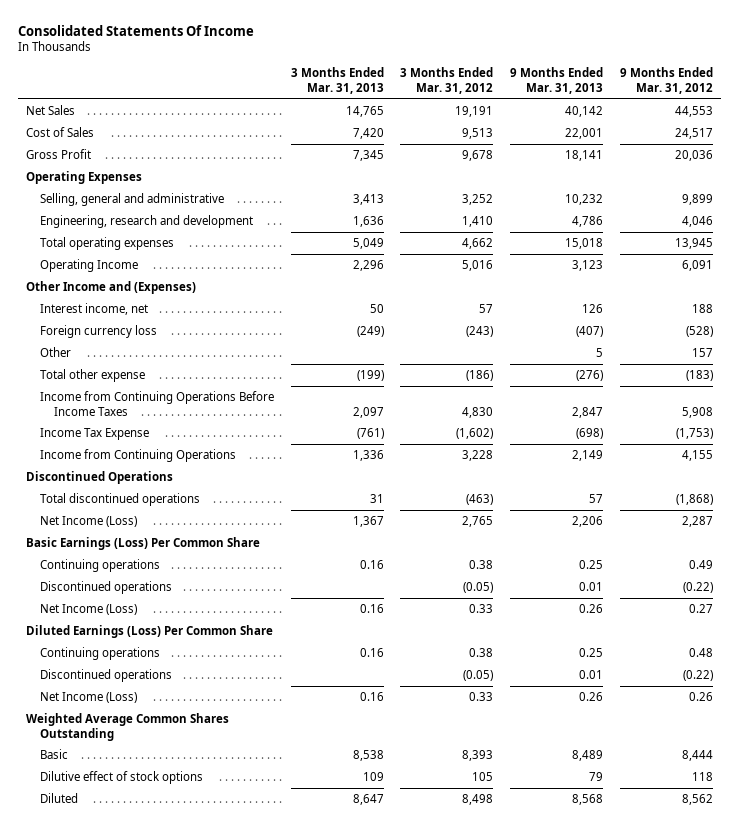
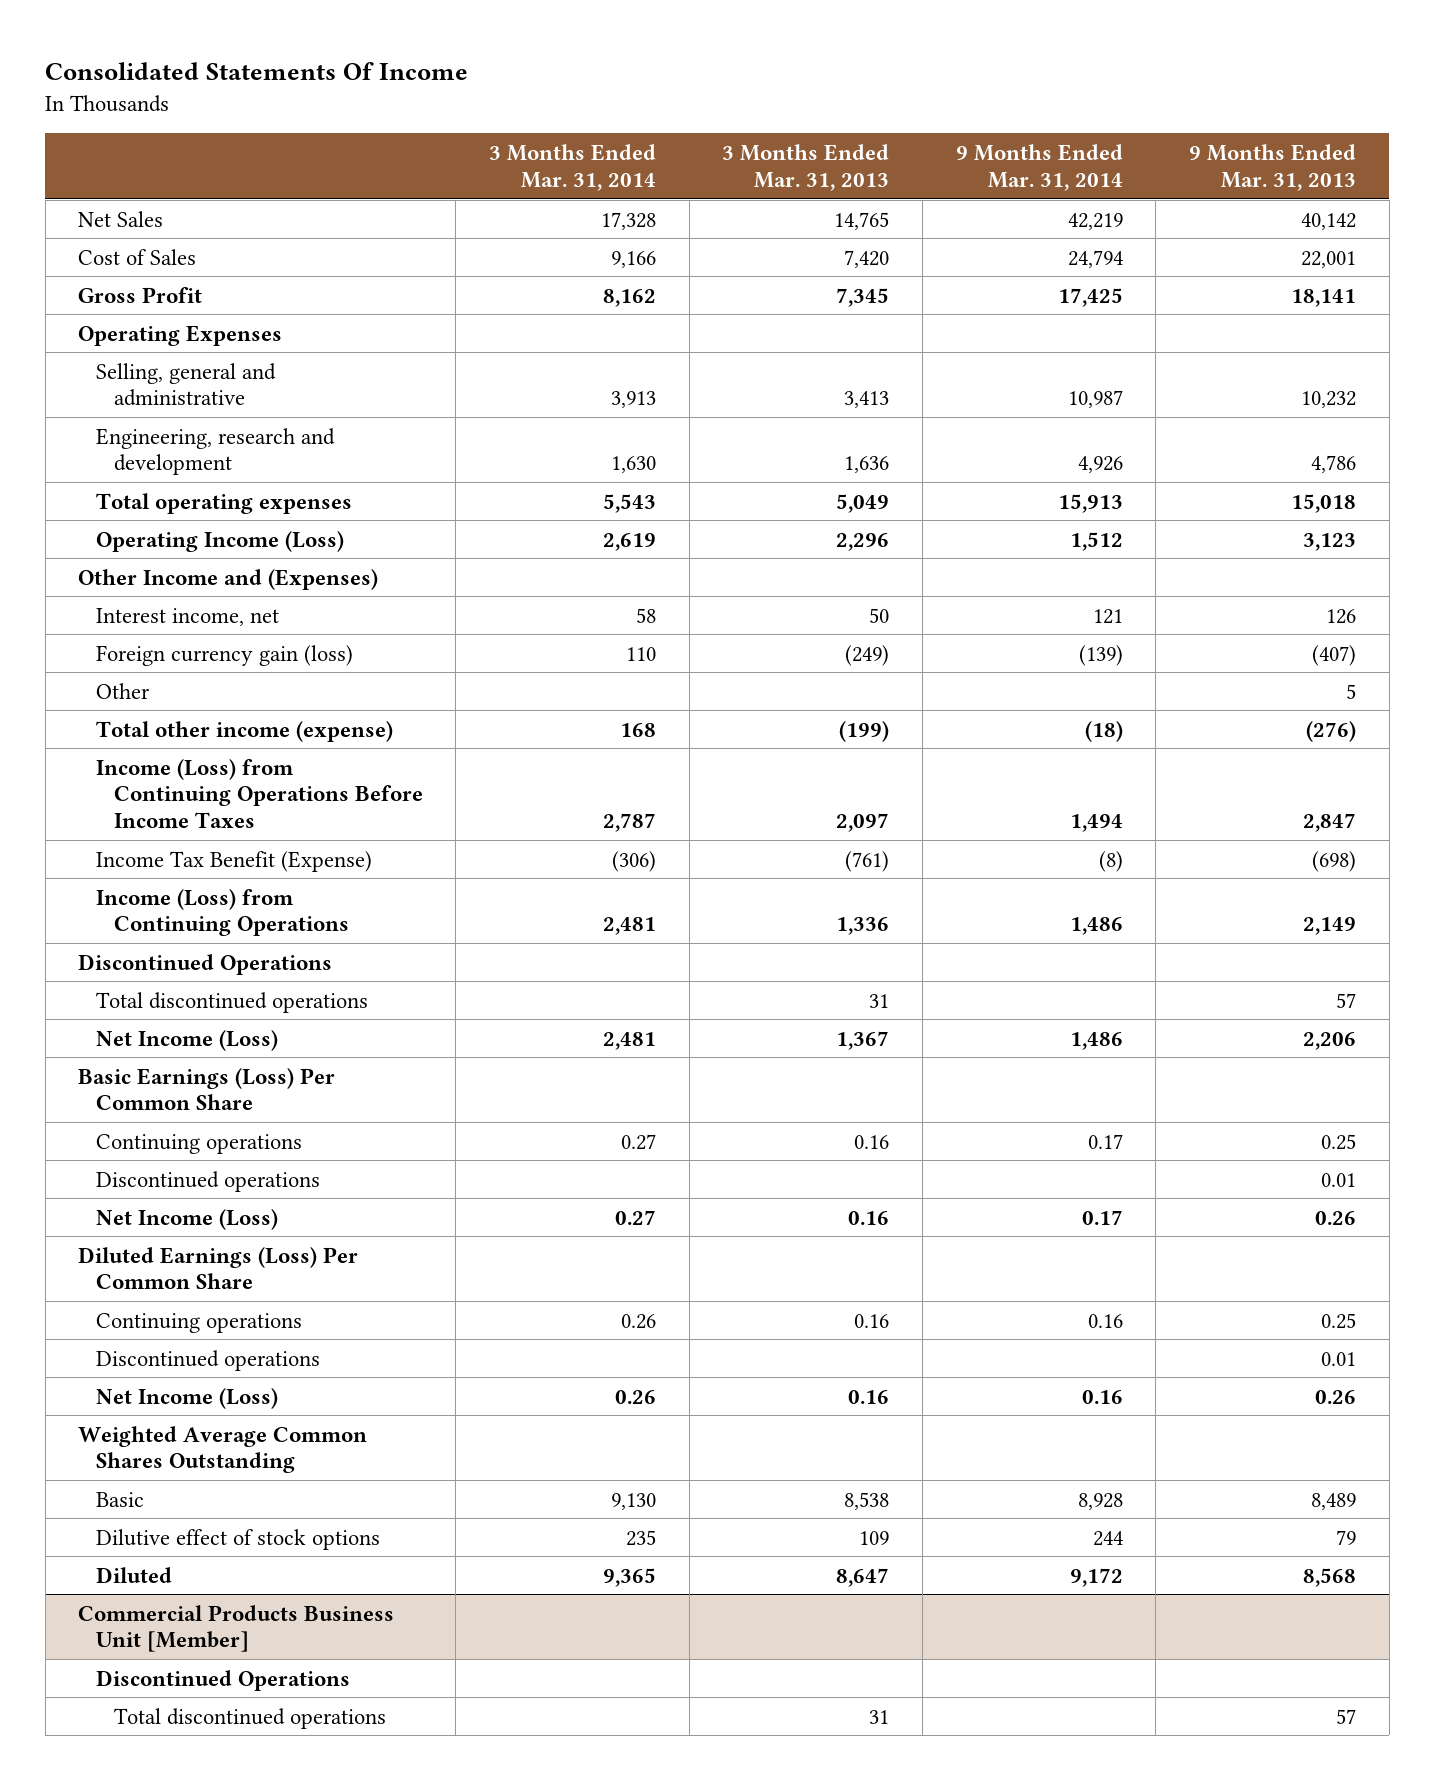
[400,67,494,95] 3 Months Ended Mar. 31, 2012 -> none
[619,67,713,95] 9 Months Ended Mar. 31, 2012 -> none
none -> [489,143,657,191] 3 Months Ended Mar. 31, 2014
none -> [955,143,1123,191] 9 Months Ended Mar. 31, 2014
[40,258,139,272] Operating Income -> [95,530,344,552] Operating Income (Loss)
[40,324,158,338] Foreign currency loss -> [95,644,353,666] Foreign currency gain (loss)
[40,368,146,382] Total other expense -> [95,720,393,742] Total other income (expense)
[40,390,275,416] Income from Continuing Operations Before Income Taxes -> [95,758,423,829] Income (Loss) from Continuing Operations Before Income Taxes
[40,427,150,440] Income Tax Expense -> [95,850,372,872] Income Tax Benefit (Expense)
[40,448,237,462] Income from Continuing Operations -> [95,888,349,937] Income (Loss) from Continuing Operations
none -> [78,1604,395,1653] Commercial Products Business Unit [Member]
none -> [95,1669,350,1691] Discontinued Operations
none -> [113,1707,386,1729] Total discontinued operations

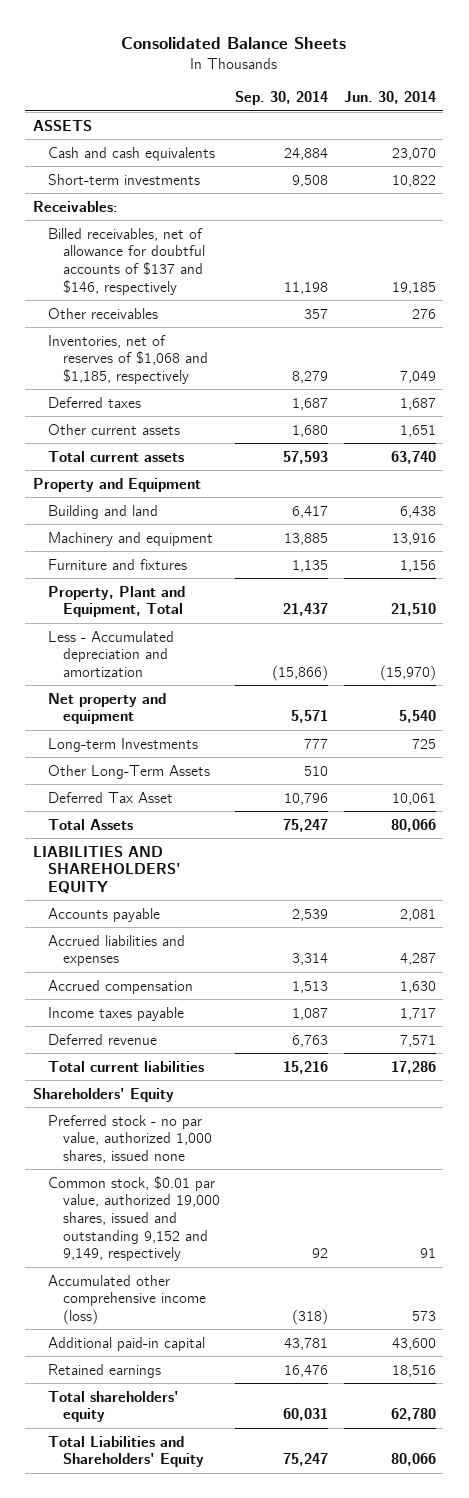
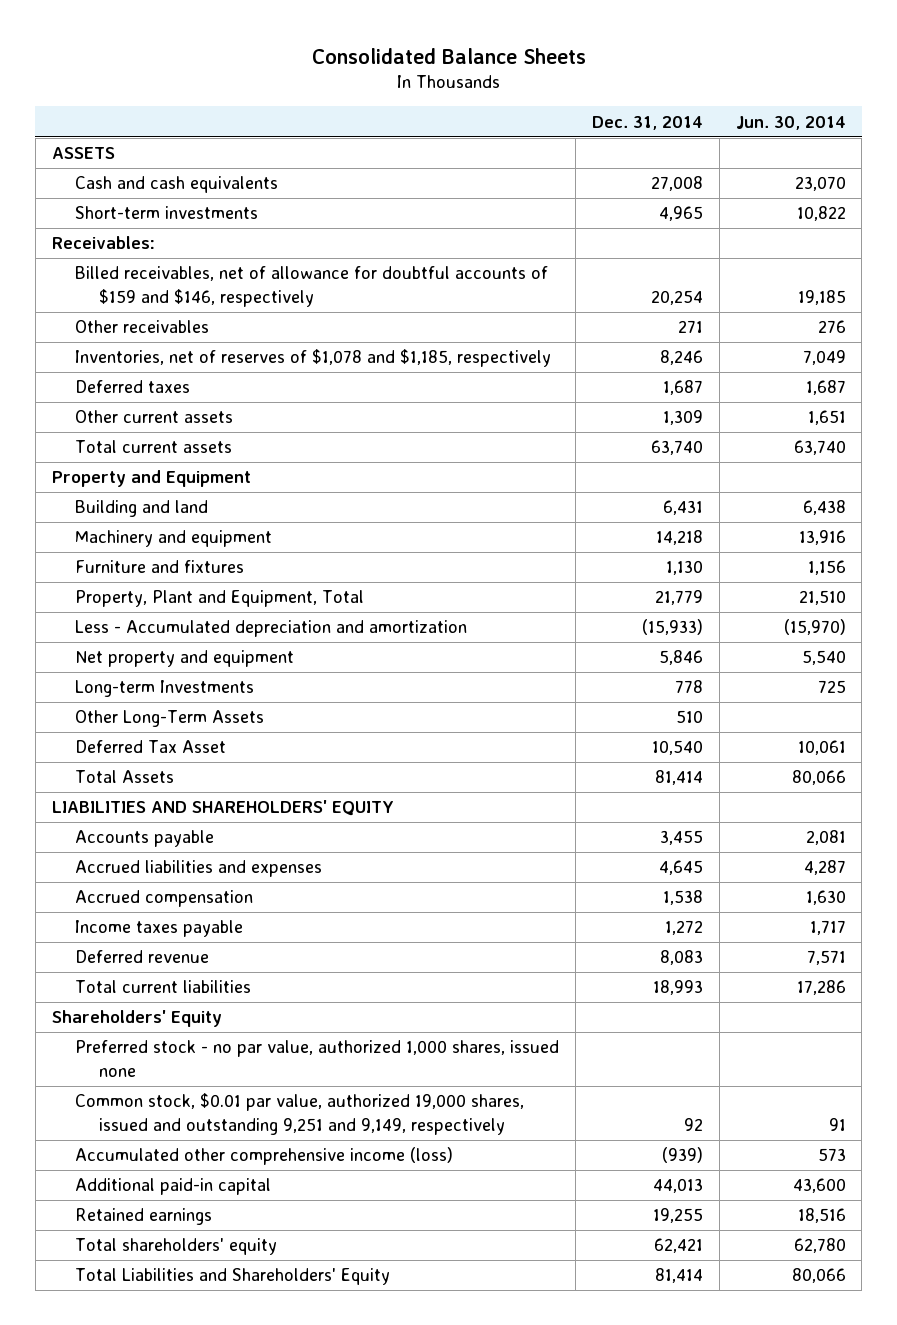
[235,91,329,106] Sep. 30, 2014 -> none
none -> [592,115,704,130] Dec. 31, 2014
[47,227,205,295] Billed receivables, net of allowance for doubtful accounts of $137 and $146, respectively -> [75,266,549,307] Billed receivables, net of allowance for doubtful accounts of $159 and $146, respectively
[47,334,208,384] Inventories, net of reserves of $1,068 and $1,185, respectively -> [75,349,552,368] Inventories, net of reserves of $1,078 and $1,185, respectively
[47,1175,220,1262] Common stock, $0.01 par value, authorized 19,000 shares, issued and outstanding 9,152 and 9,149, respectively -> [75,1093,525,1135] Common stock, $0.01 par value, authorized 19,000 shares, issued and outstanding 9,251 and 9,149, respectively

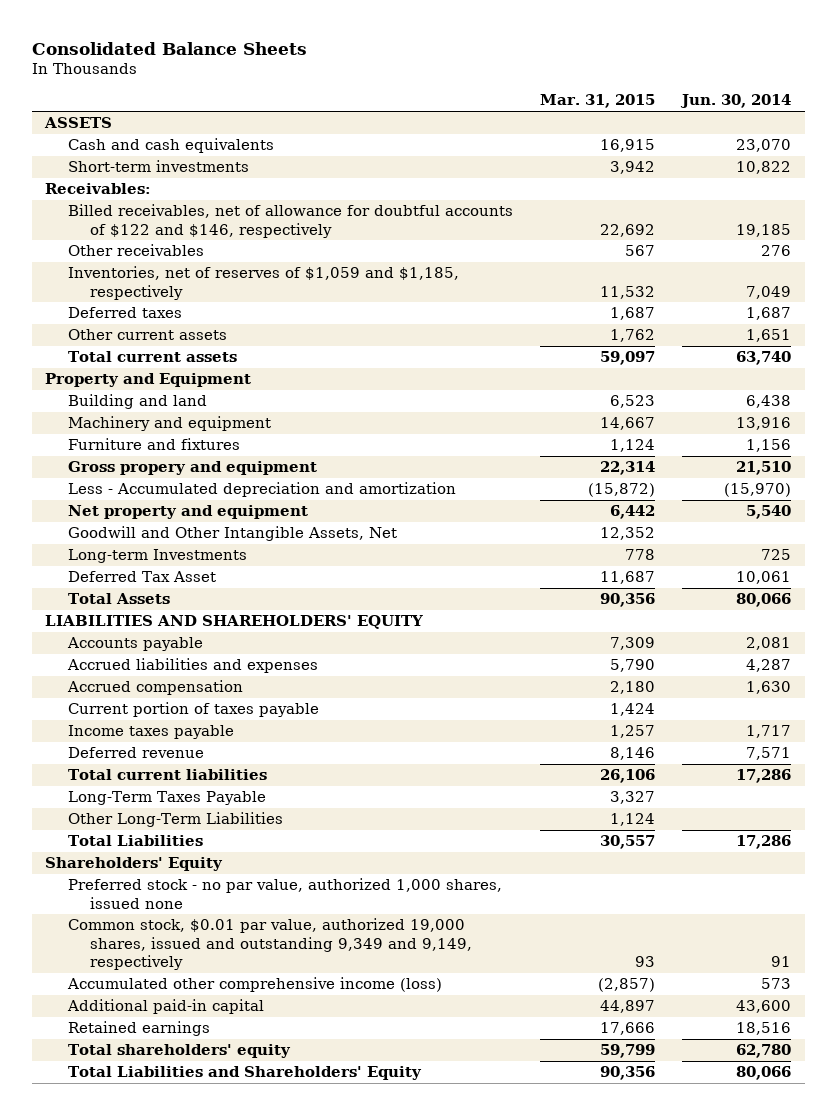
[592,115,704,130] Dec. 31, 2014 -> none
none -> [539,94,655,109] Mar. 31, 2015
[75,266,549,307] Billed receivables, net of allowance for doubtful accounts of $159 and $146, respectively -> [67,204,513,238] Billed receivables, net of allowance for doubtful accounts of $122 and $146, respectively
[75,349,552,368] Inventories, net of reserves of $1,078 and $1,185, respectively -> [67,266,459,300] Inventories, net of reserves of $1,059 and $1,185, respectively
[75,590,365,608] Property, Plant and Equipment, Total -> [67,461,317,476] Gross propery and equipment
none -> [67,526,397,542] Goodwill and Other Intangible Assets, Net
[75,710,265,728] Other Long-Term Assets -> none
none -> [67,702,319,718] Current portion of taxes payable
none -> [67,791,266,806] Long-Term Taxes Payable
none -> [67,812,283,828] Other Long-Term Liabilities
none -> [67,835,203,847] Total Liabilities
[75,1093,525,1135] Common stock, $0.01 par value, authorized 19,000 shares, issued and outstanding 9,251 and 9,149, respectively -> [67,918,473,971] Common stock, $0.01 par value, authorized 19,000 shares, issued and outstanding 9,349 and 9,149, respectively

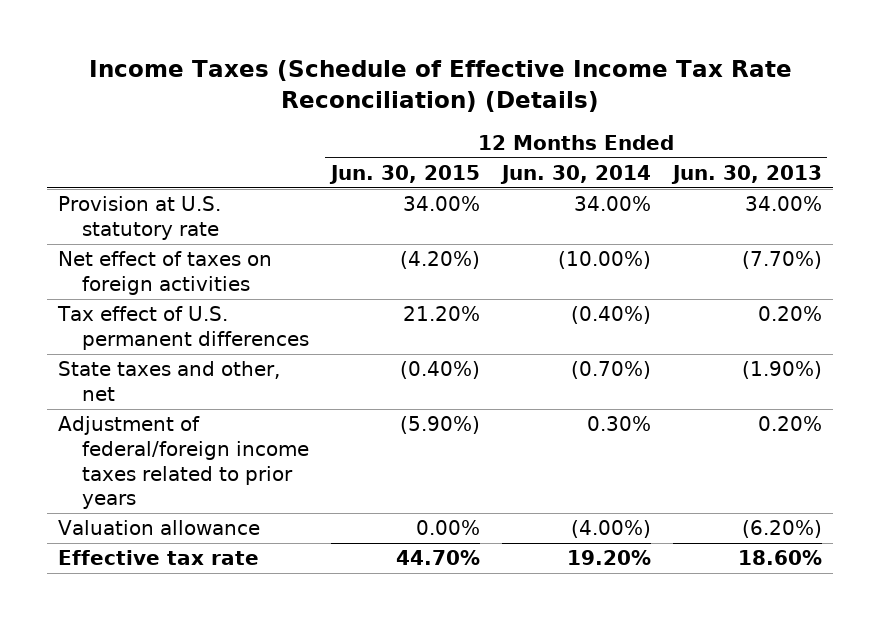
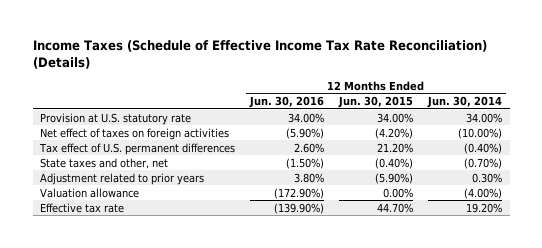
[670,164,822,184] Jun. 30, 2013 -> none
none -> [249,96,325,109] Jun. 30, 2016
[57,416,309,510] Adjustment of federal/foreign income taxes related to prior years -> [40,172,205,185] Adjustment related to prior years

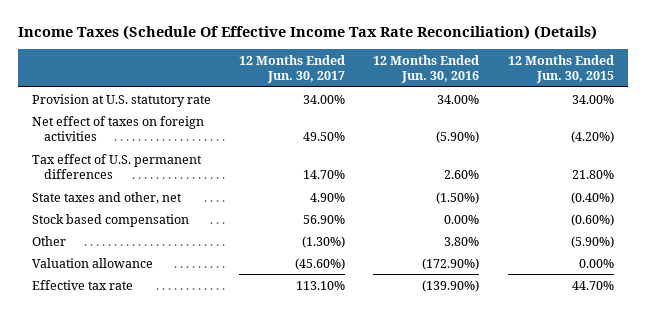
[32,39,487,69] Income Taxes (Schedule of Effective Income Tax Rate Reconciliation) (Details) -> [17,24,597,40] Income Taxes (Schedule Of Effective Income Tax Rate Reconciliation) (Details)
[427,96,503,109] Jun. 30, 2014 -> none
none -> [239,54,346,84] 12 Months Ended Jun. 30, 2017
[377,142,414,153] 21.20% -> [571,169,614,179] 21.80%
none -> [31,213,189,227] Stock based compensation
[40,172,205,185] Adjustment related to prior years -> [31,235,66,246] Other

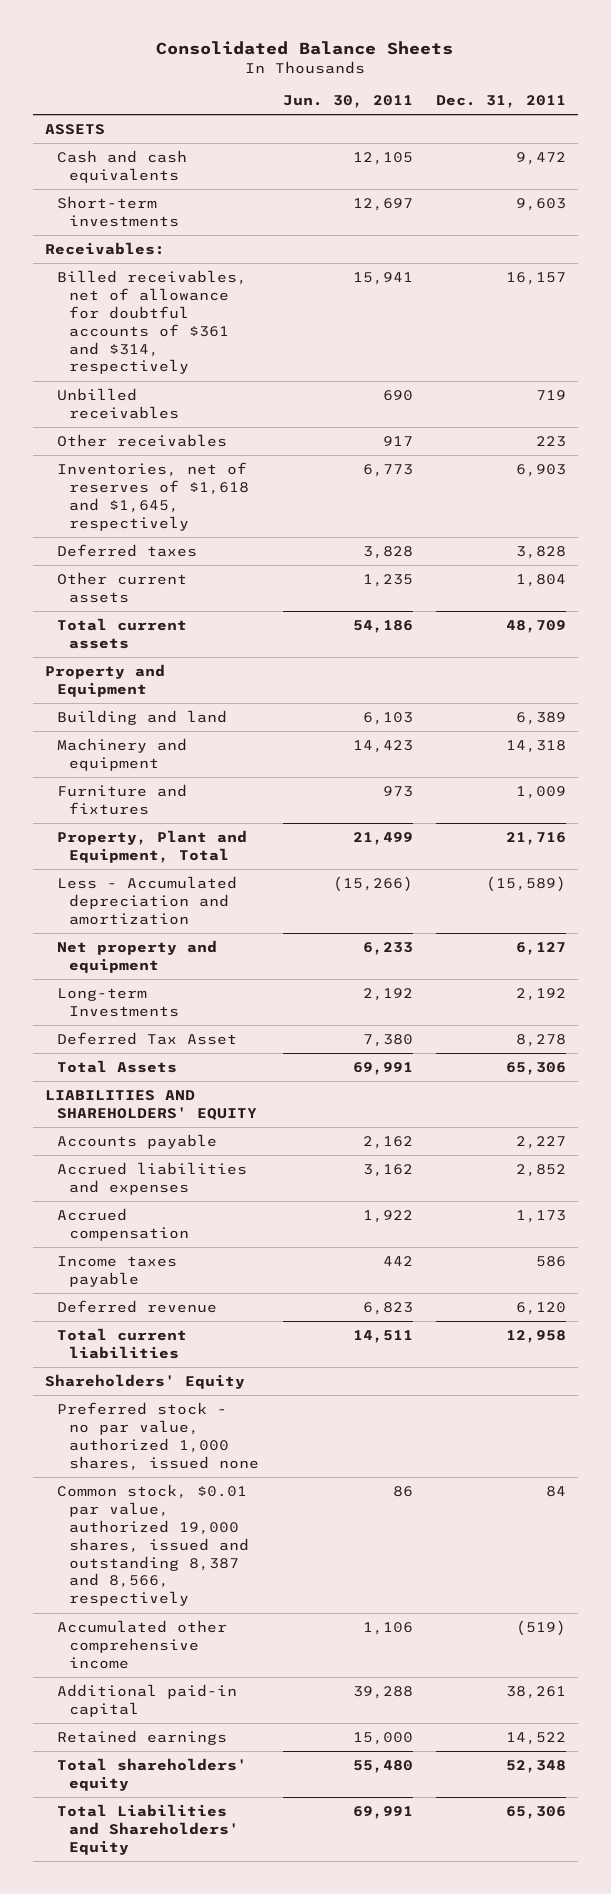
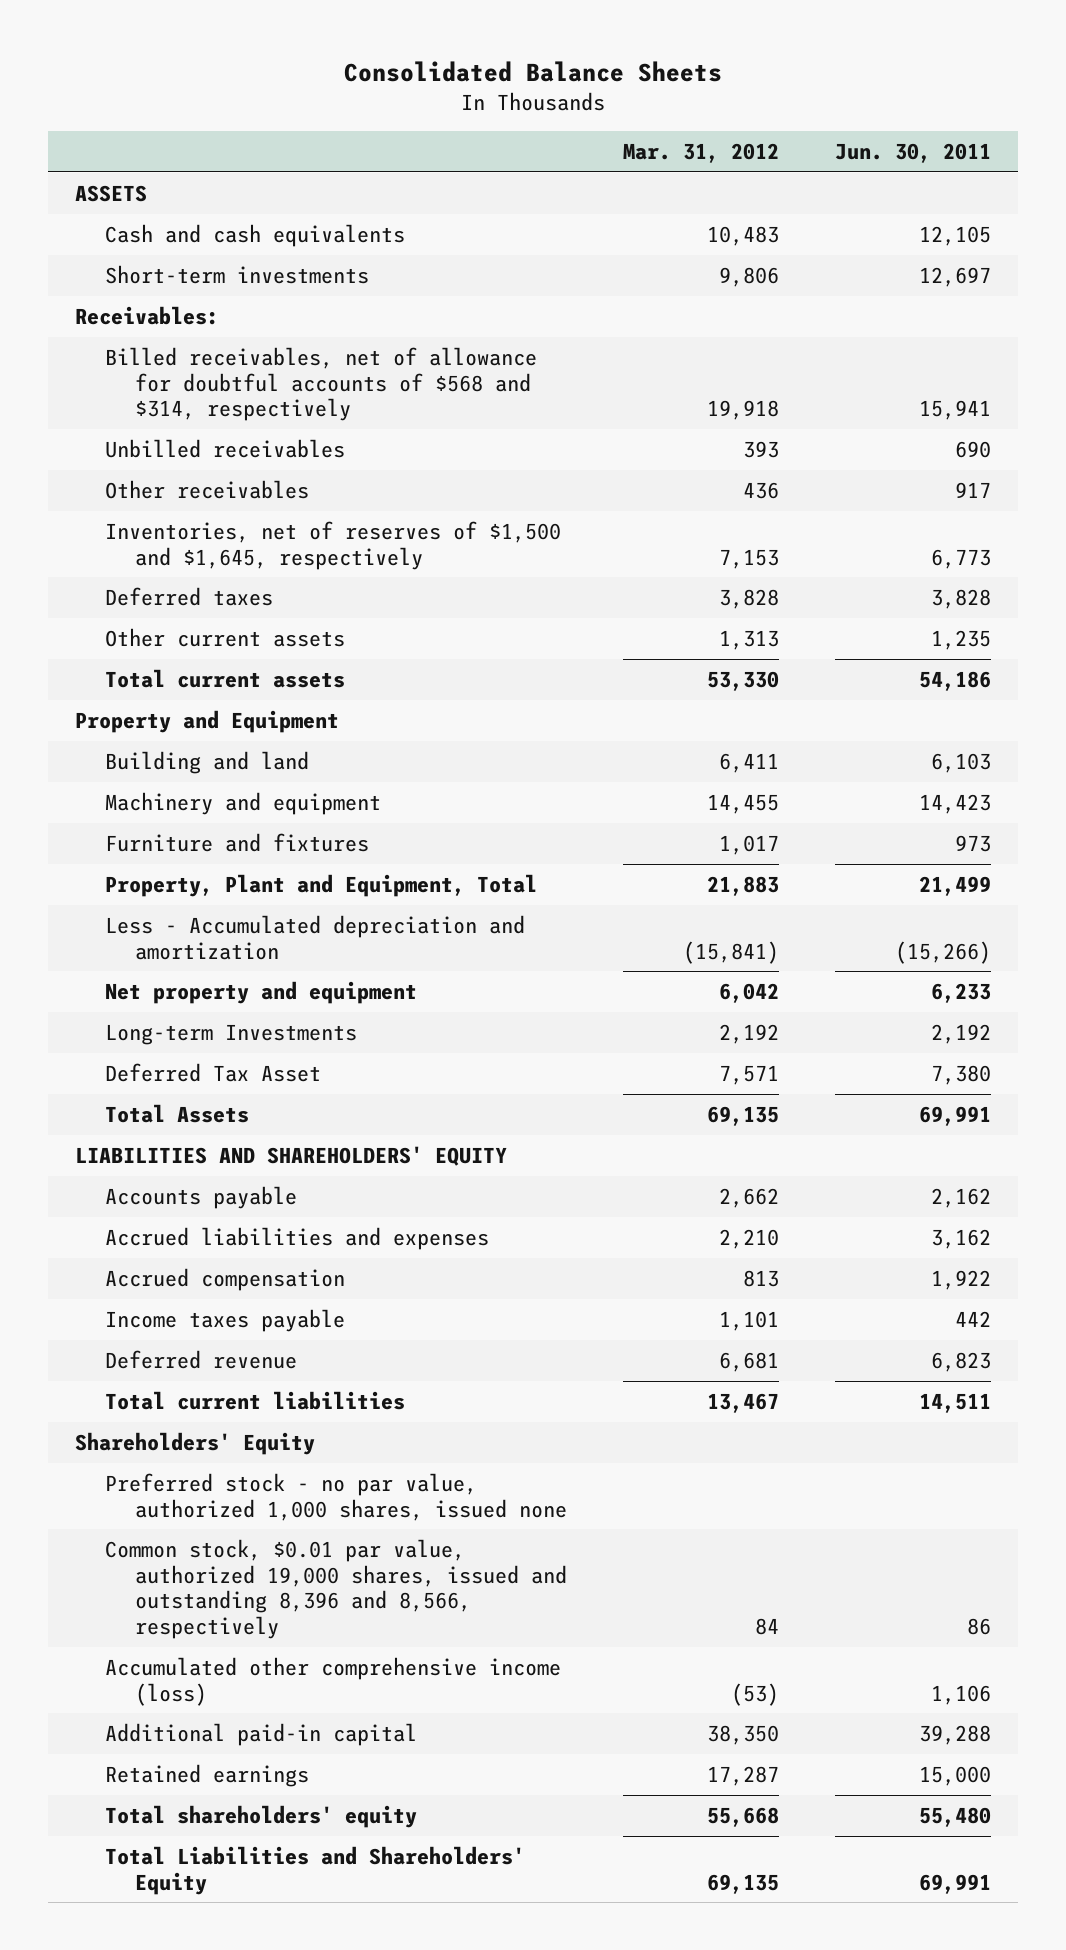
[436,95,567,109] Dec. 31, 2011 -> none
none -> [622,142,779,163] Mar. 31, 2012
[56,269,247,375] Billed receivables, net of allowance for doubtful accounts of $361 and $314, respectively -> [105,346,538,422] Billed receivables, net of allowance for doubtful accounts of $568 and $314, respectively
[56,461,249,531] Inventories, net of reserves of $1,618 and $1,645, respectively -> [105,520,562,570] Inventories, net of reserves of $1,500 and $1,645, respectively
[56,1483,249,1607] Common stock, $0.01 par value, authorized 19,000 shares, issued and outstanding 8,387 and 8,566, respectively -> [105,1538,568,1640] Common stock, $0.01 par value, authorized 19,000 shares, issued and outstanding 8,396 and 8,566, respectively
[56,1619,227,1669] Accumulated other comprehensive income -> [105,1656,562,1706] Accumulated other comprehensive income (loss)

